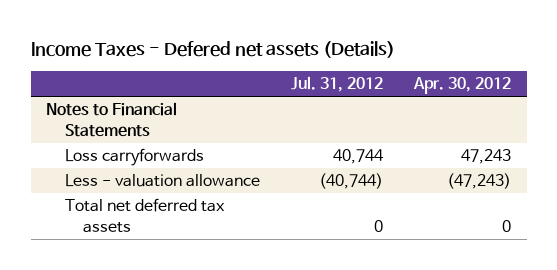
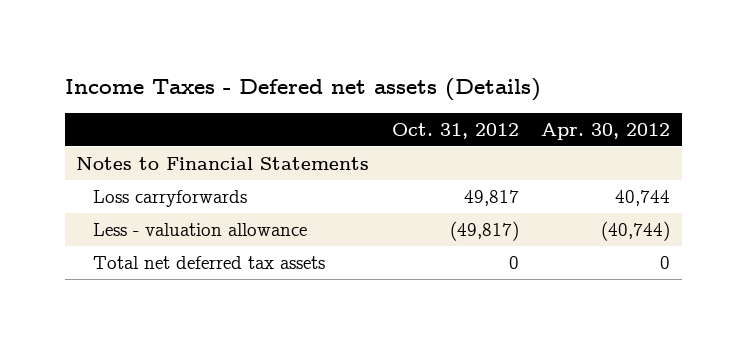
[290,76,383,93] Jul. 31, 2012 -> none
none -> [391,122,519,139] Oct. 31, 2012
[461,149,512,165] 47,243 -> [615,189,671,206] 40,744
[447,173,512,190] (47,243) -> [601,220,671,241] (40,744)

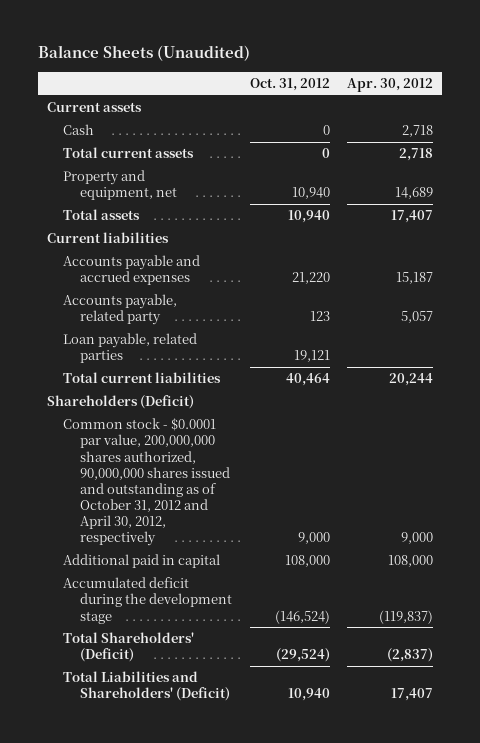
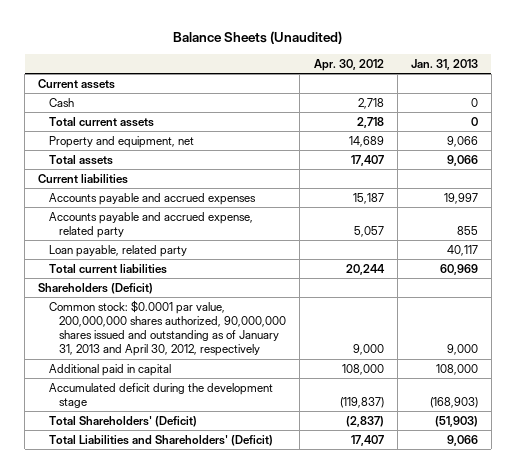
[249,78,330,92] Oct. 31, 2012 -> none
none -> [410,58,478,70] Jan. 31, 2013
[63,294,178,326] Accounts payable, related party -> [48,211,253,238] Accounts payable and accrued expense, related party
[63,333,198,364] Loan payable, related parties -> [48,244,187,257] Loan payable, related party
[63,418,230,547] Common stock - $0.0001 par value, 200,000,000 shares authorized, 90,000,000 shares issued and outstanding as of October 31, 2012 and April 30, 2012, respectively -> [48,299,287,357] Common stock: $0.0001 par value, 200,000,000 shares authorized, 90,000,000 shares issued and outstanding as of January 31, 2013 and April 30, 2012, respectively

